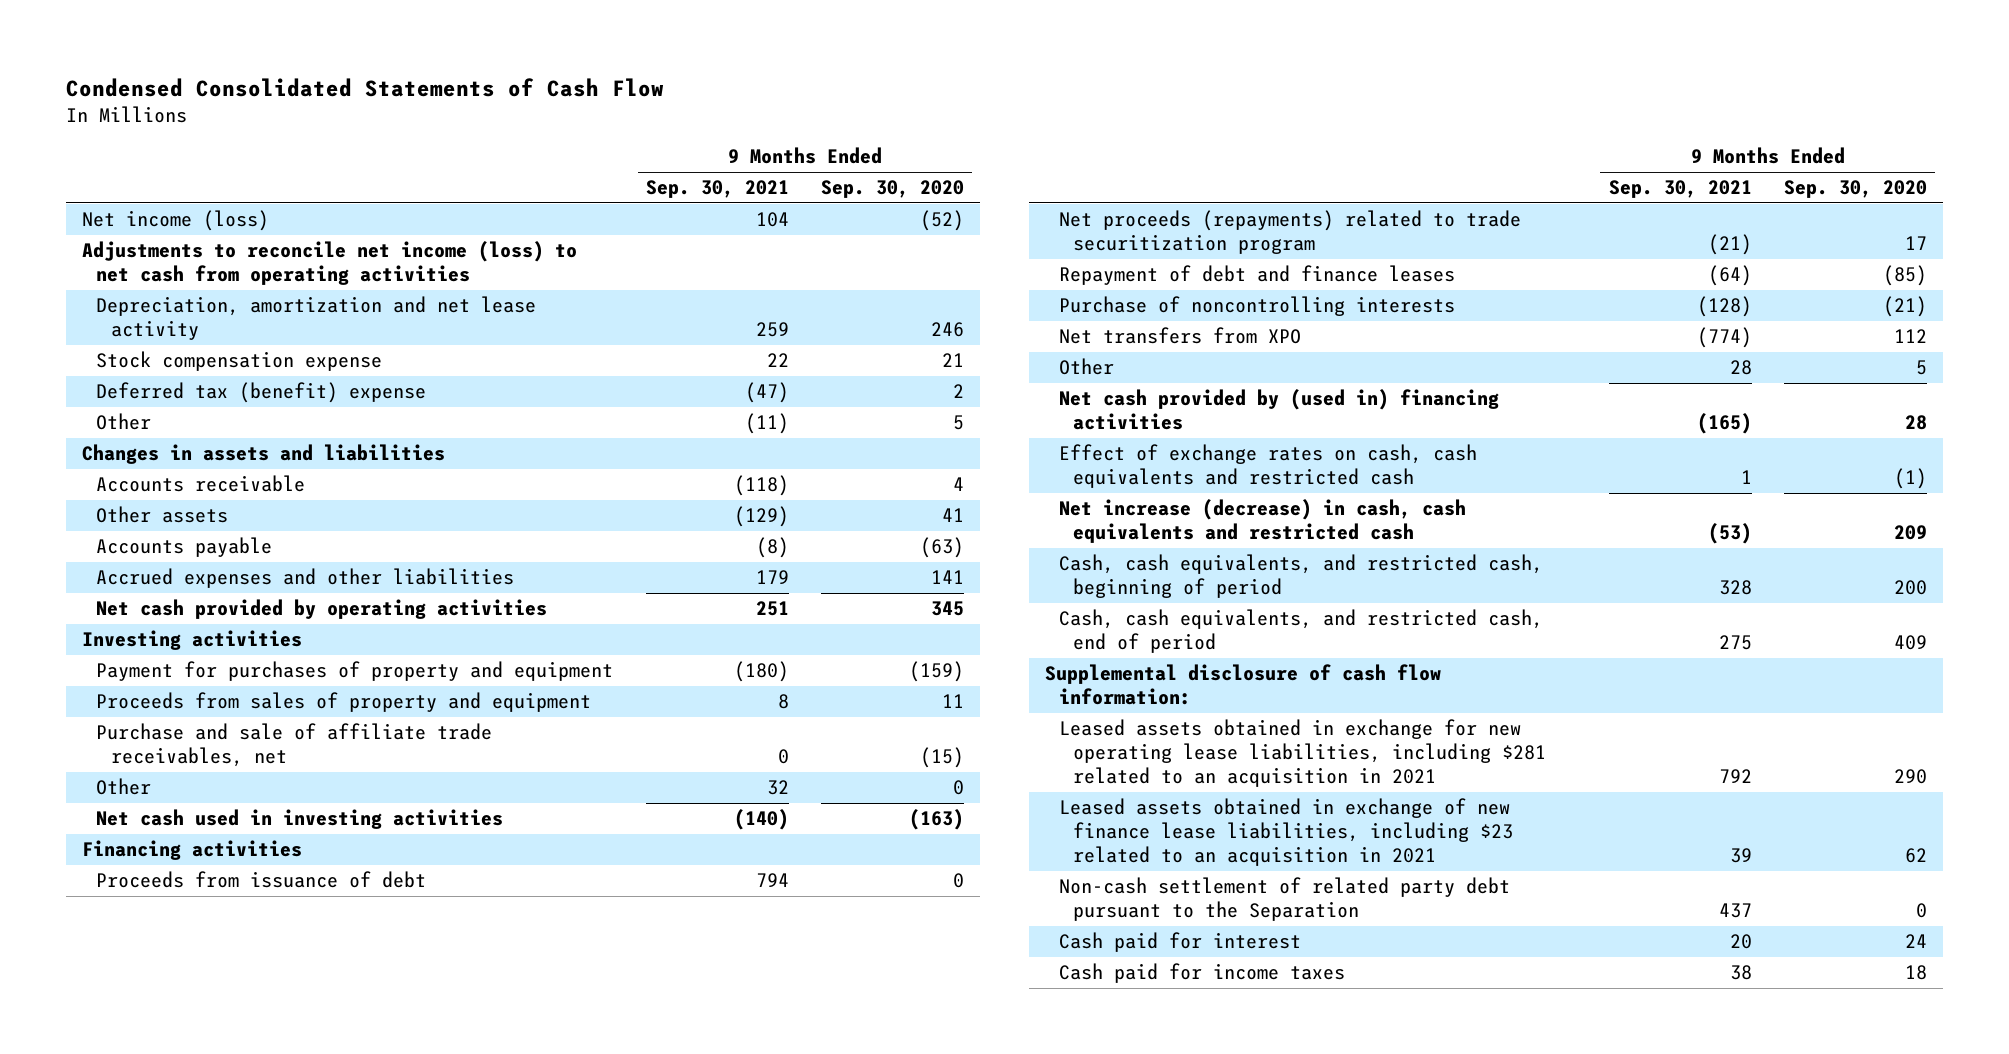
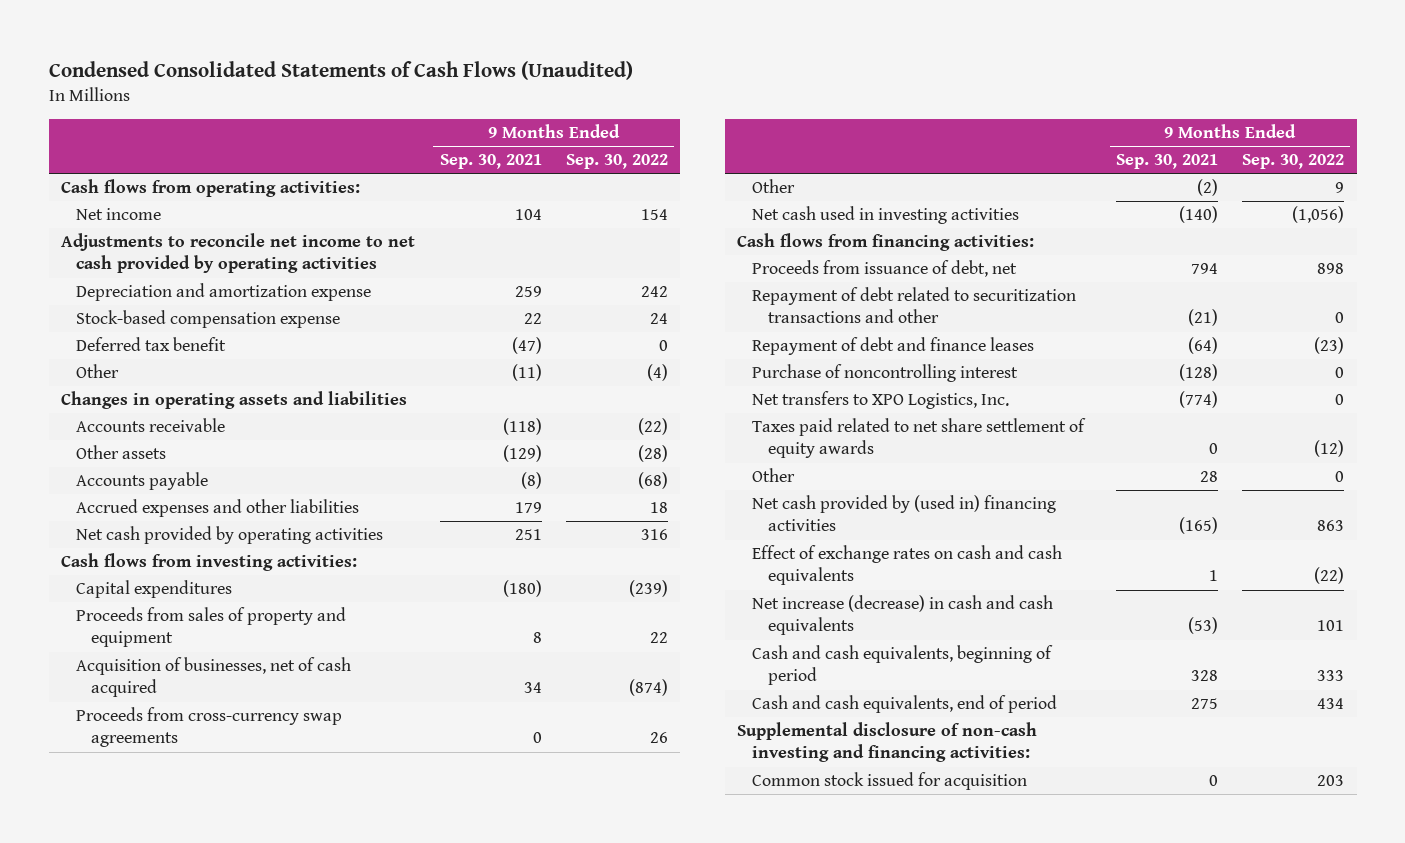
[65,77,664,97] Condensed Consolidated Statements of Cash Flow -> [48,60,633,80] Condensed Consolidated Statements of Cash Flows (Unaudited)
[821,180,965,199] Sep. 30, 2020 -> none
none -> [566,154,669,170] Sep. 30, 2022
none -> [61,179,361,198] Cash flows from operating activities:
[82,210,270,232] Net income (loss) -> [76,208,162,221] Net income
[82,241,578,286] Adjustments to reconcile net income (loss) to net cash from operating activities -> [61,233,416,274] Adjustments to reconcile net income to net cash provided by operating activities
[96,296,537,341] Depreciation, amortization and net lease activity -> [76,283,372,302] Depreciation and amortization expense
[96,351,383,372] Stock compensation expense -> [76,310,341,329] Stock-based compensation expense
[96,382,427,404] Deferred tax (benefit) expense -> [76,337,227,352] Deferred tax benefit
[82,444,446,465] Changes in assets and liabilities -> [61,391,408,410] Changes in operating assets and liabilities
[82,630,303,651] Investing activities -> [61,553,358,572] Cash flows from investing activities:
[96,661,614,682] Payment for purchases of property and equipment -> [76,580,233,599] Capital expenditures
[96,723,493,768] Purchase and sale of affiliate trade receivables, net -> none
none -> [76,657,352,698] Acquisition of businesses, net of cash acquired
none -> [76,707,343,748] Proceeds from cross-currency swap agreements
[766,780,789,796] 32 -> [1196,179,1218,197] (2)
[82,840,303,861] Financing activities -> [737,233,1035,252] Cash flows from financing activities:
[96,871,427,889] Proceeds from issuance of debt -> [752,260,1018,278] Proceeds from issuance of debt, net
[1059,210,1522,255] Net proceeds (repayments) related to trade securitization program -> [752,287,1077,324] Repayment of debt related to securitization transactions and other
[1059,296,1456,317] Purchase of noncontrolling interests -> [752,364,1019,383] Purchase of noncontrolling interest
[1059,327,1302,345] Net transfers from XPO -> [752,391,1010,410] Net transfers to XPO Logistics, Inc.
none -> [752,418,1087,459] Taxes paid related to net share settlement of equity awards
[1059,719,1547,788] Leased assets obtained in exchange for new operating lease liabilities, including $281 related to an acquisition in 2021 -> none
[1059,798,1514,867] Leased assets obtained in exchange of new finance lease liabilities, including $23 related to an acquisition in 2021 -> none
[1059,877,1511,922] Non-cash settlement of related party debt pursuant to the Separation -> none
[1059,932,1302,953] Cash paid for interest -> none
[1059,963,1346,984] Cash paid for income taxes -> none
[1059,444,1478,489] Effect of exchange rates on cash, cash equivalents and restricted cash -> [752,545,1063,586] Effect of exchange rates on cash and cash equivalents
[1059,499,1467,544] Net increase (decrease) in cash, cash equivalents and restricted cash -> [752,595,1054,636] Net increase (decrease) in cash and cash equivalents
[1059,554,1544,599] Cash, cash equivalents, and restricted cash, beginning of period -> [752,645,1054,686] Cash and cash equivalents, beginning of period
[1059,609,1544,654] Cash, cash equivalents, and restricted cash, end of period -> [752,695,1058,714] Cash and cash equivalents, end of period
[1044,664,1441,706] Supplemental disclosure of cash flow information: -> [737,722,1038,763] Supplemental disclosure of non-cash investing and financing activities:
none -> [752,772,1028,791] Common stock issued for acquisition

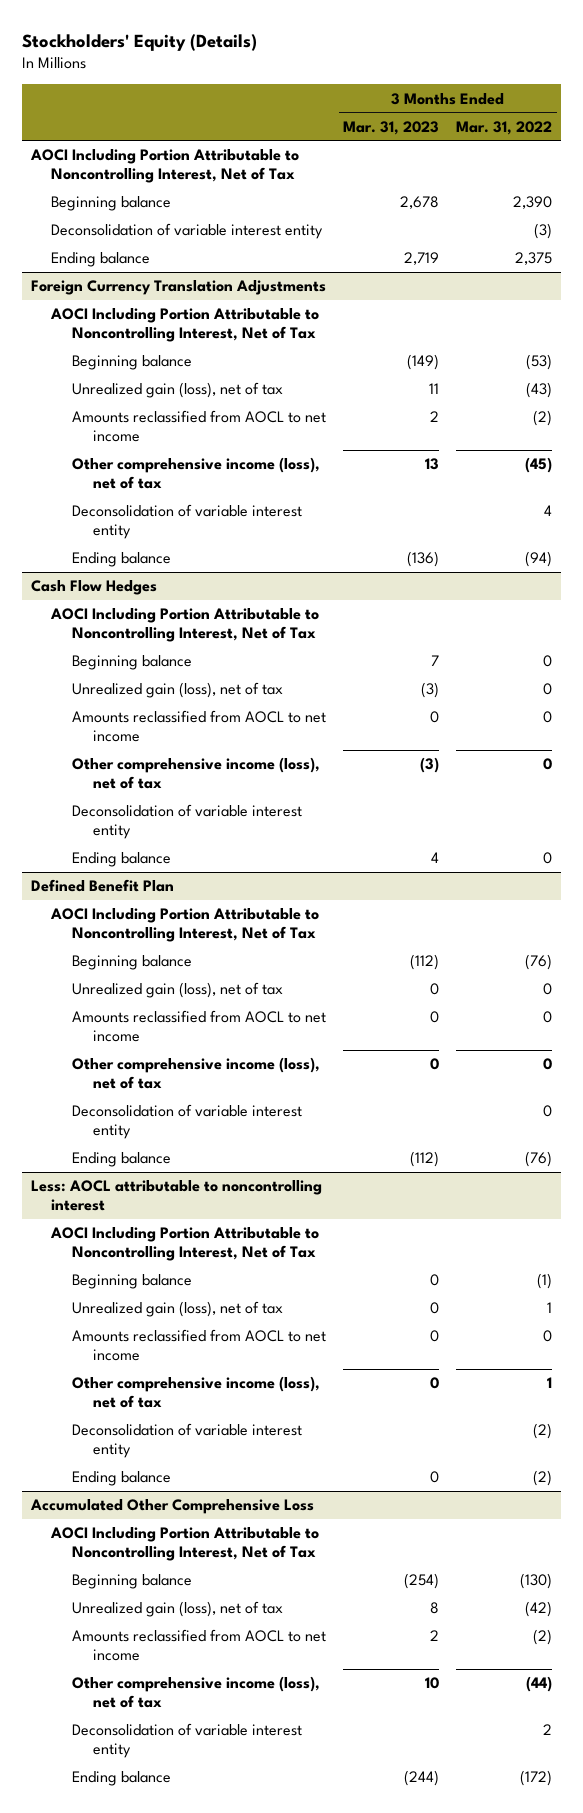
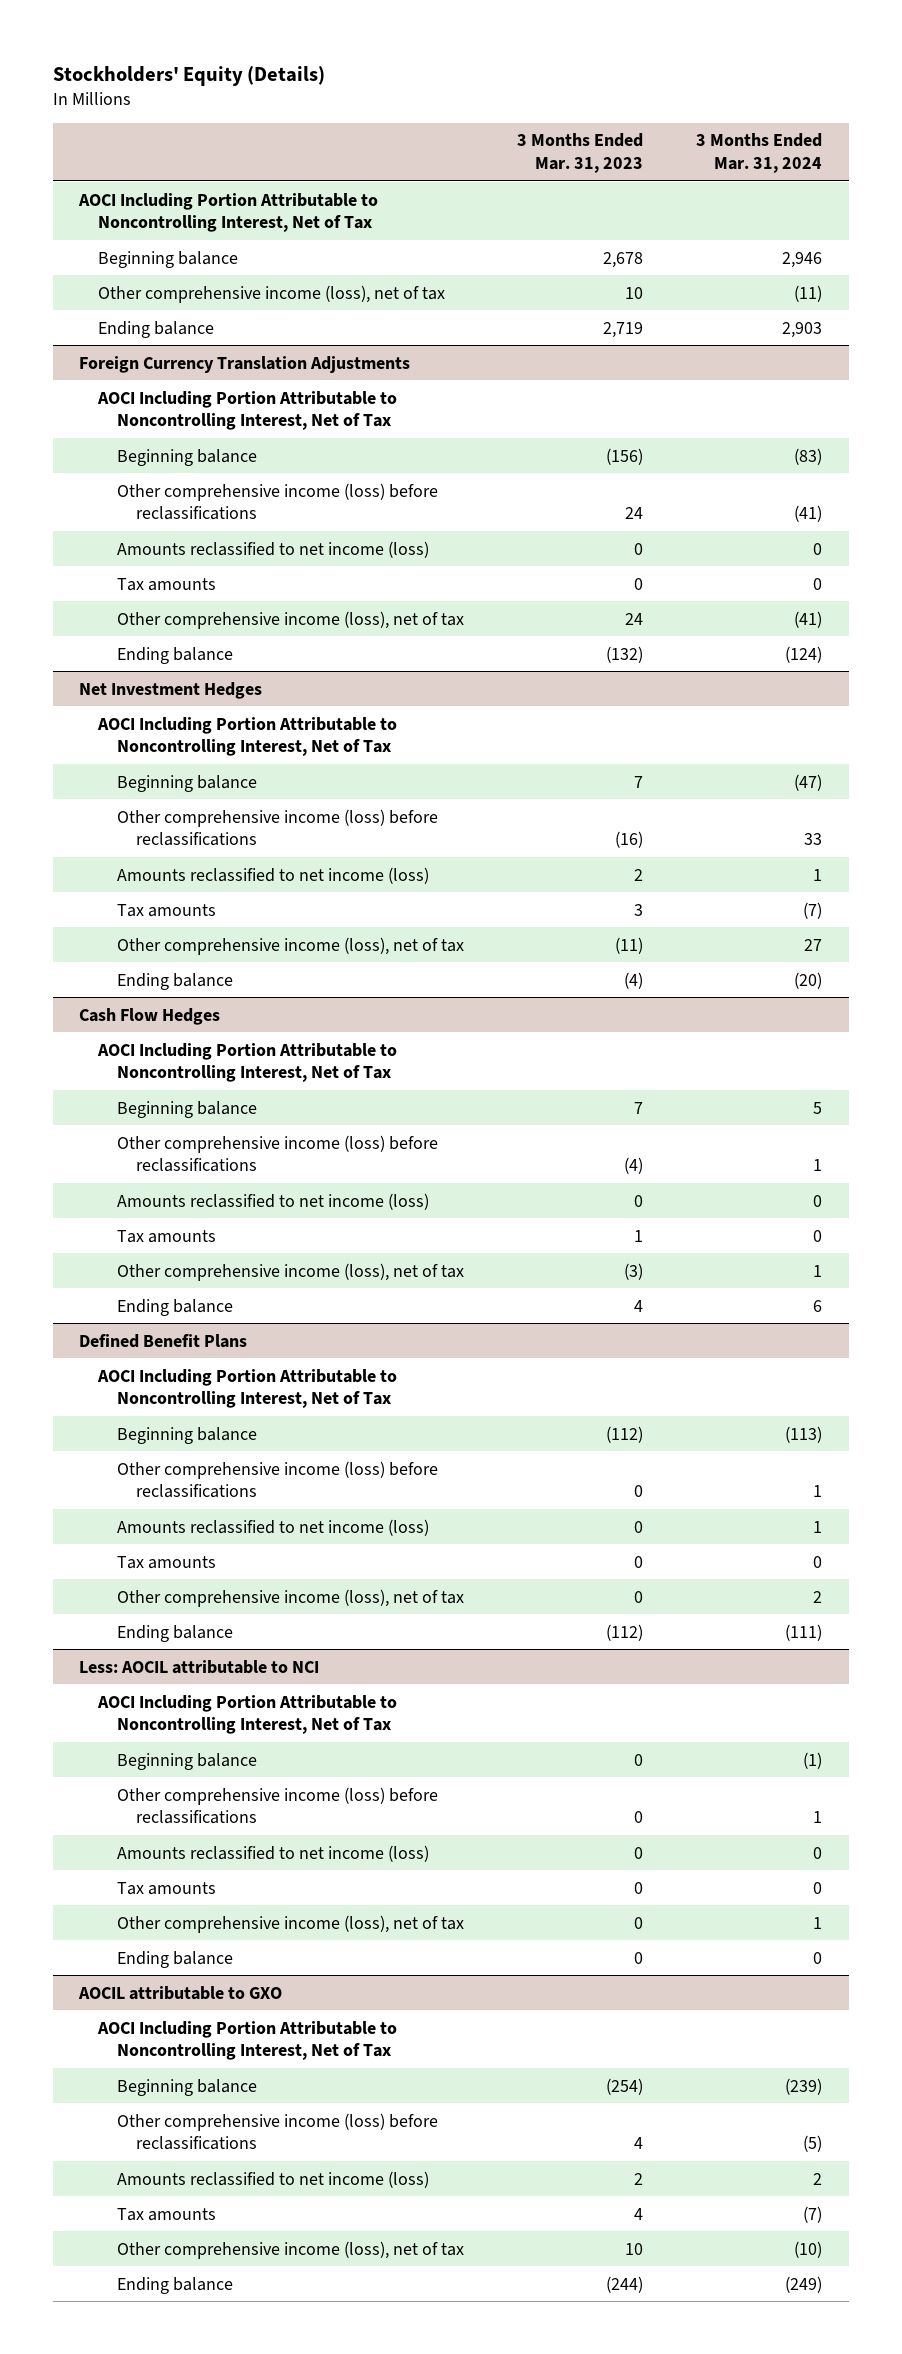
[456,120,553,135] Mar. 31, 2022 -> none
none -> [696,133,823,173] 3 Months Ended Mar. 31, 2024
[51,223,324,240] Deconsolidation of variable interest entity -> none
none -> [98,284,446,303] Other comprehensive income (loss), net of tax
[72,382,284,399] Unrealized gain (loss), net of tax -> none
[72,504,303,539] Deconsolidation of variable interest entity -> none
[407,354,440,371] (149) -> [605,447,643,465] (156)
none -> [116,482,438,521] Other comprehensive income (loss) before reclassifications
[72,410,327,442] Amounts reclassified from AOCL to net income -> [116,540,429,558] Amounts reclassified to net income (loss)
[430,411,440,423] 2 -> [633,542,643,555] 0
none -> [116,577,216,591] Tax amounts
[425,458,440,471] 13 -> [624,612,643,625] 24
[407,551,440,568] (136) -> [605,645,643,663] (132)
none -> [79,681,263,699] Net Investment Hedges
none -> [97,716,398,757] AOCI Including Portion Attributable to Noncontrolling Interest, Net of Tax
none -> [116,774,257,792] Beginning balance
none -> [116,808,438,847] Other comprehensive income (loss) before reclassifications
none -> [116,866,429,884] Amounts reclassified to net income (loss)
none -> [116,903,216,917] Tax amounts
none -> [116,936,464,955] Other comprehensive income (loss), net of tax
none -> [116,972,233,990] Ending balance
[72,682,284,699] Unrealized gain (loss), net of tax -> none
none -> [116,1134,438,1173] Other comprehensive income (loss) before reclassifications
[72,710,327,742] Amounts reclassified from AOCL to net income -> [116,1192,429,1210] Amounts reclassified to net income (loss)
none -> [116,1229,216,1243] Tax amounts
[72,804,303,839] Deconsolidation of variable interest entity -> none
[30,879,174,893] Defined Benefit Plan -> [79,1333,248,1348] Defined Benefit Plans
[72,982,284,999] Unrealized gain (loss), net of tax -> [116,1460,438,1499] Other comprehensive income (loss) before reclassifications
[72,1010,327,1042] Amounts reclassified from AOCL to net income -> [116,1518,429,1536] Amounts reclassified to net income (loss)
none -> [116,1555,216,1569] Tax amounts
[72,1104,303,1139] Deconsolidation of variable interest entity -> none
[30,1180,322,1211] Less: AOCL attributable to noncontrolling interest -> [79,1659,320,1674] Less: AOCIL attributable to NCI
[72,1301,284,1318] Unrealized gain (loss), net of tax -> [116,1786,438,1825] Other comprehensive income (loss) before reclassifications
[72,1329,327,1361] Amounts reclassified from AOCL to net income -> [116,1844,429,1862] Amounts reclassified to net income (loss)
none -> [116,1881,216,1895] Tax amounts
[72,1423,303,1458] Deconsolidation of variable interest entity -> none
[29,1499,314,1515] Accumulated Other Comprehensive Loss -> [78,1985,283,2000] AOCIL attributable to GXO
[72,1601,284,1618] Unrealized gain (loss), net of tax -> none
none -> [116,2112,438,2151] Other comprehensive income (loss) before reclassifications
[72,1629,327,1661] Amounts reclassified from AOCL to net income -> [116,2170,429,2188] Amounts reclassified to net income (loss)
none -> [116,2207,216,2221] Tax amounts
[72,1723,303,1758] Deconsolidation of variable interest entity -> none

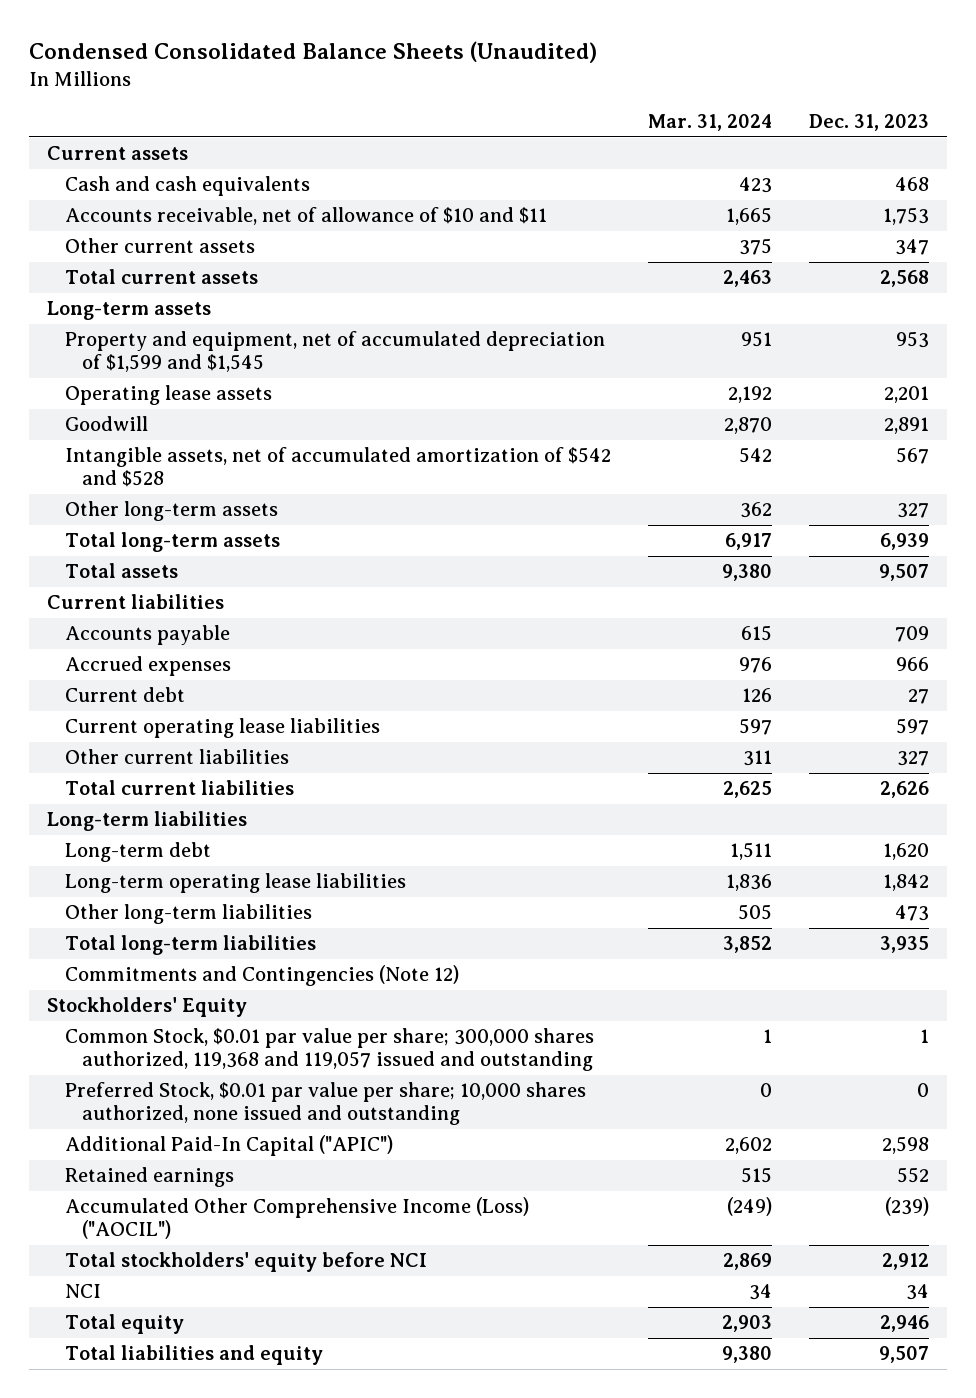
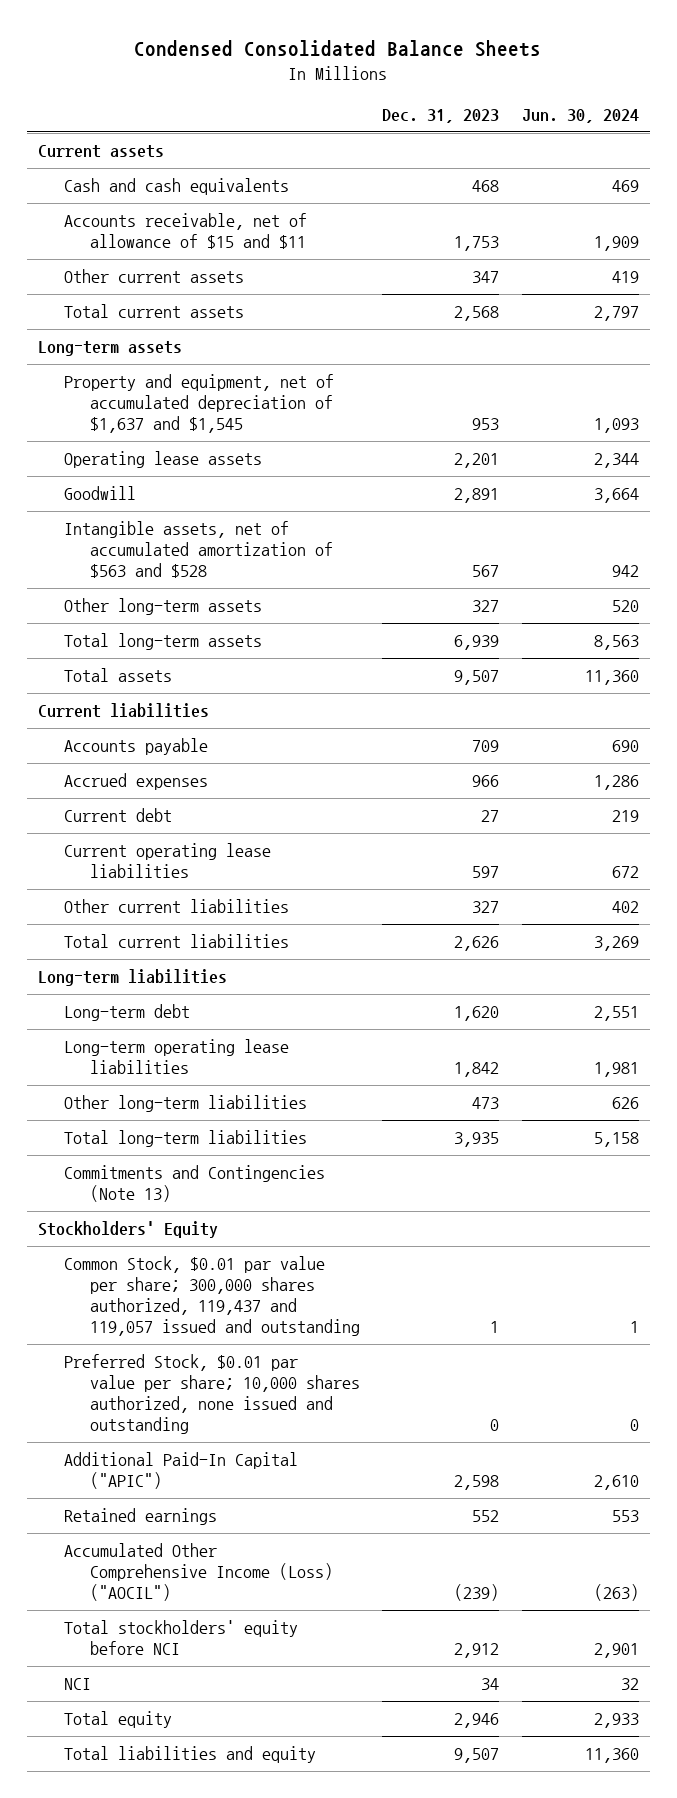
[28,41,597,64] Condensed Consolidated Balance Sheets (Unaudited) -> [134,39,542,57] Condensed Consolidated Balance Sheets
[647,114,772,132] Mar. 31, 2024 -> none
none -> [521,109,639,124] Jun. 30, 2024
[64,207,547,226] Accounts receivable, net of allowance of $10 and $11 -> [63,213,307,250] Accounts receivable, net of allowance of $15 and $11
[64,331,605,373] Property and equipment, net of accumulated depreciation of $1,599 and $1,545 -> [63,374,334,433] Property and equipment, net of accumulated depreciation of $1,637 and $1,545
[64,447,611,488] Intangible assets, net of accumulated amortization of $542 and $528 -> [63,521,333,578] Intangible assets, net of accumulated amortization of $563 and $528
[64,965,459,987] Commitments and Contingencies (Note 12) -> [63,1165,325,1203] Commitments and Contingencies (Note 13)
[64,1028,594,1072] Common Stock, $0.01 par value per share; 300,000 shares authorized, 119,368 and 119,057 issued and outstanding -> [63,1256,360,1336] Common Stock, $0.01 par value per share; 300,000 shares authorized, 119,437 and 119,057 issued and outstanding

